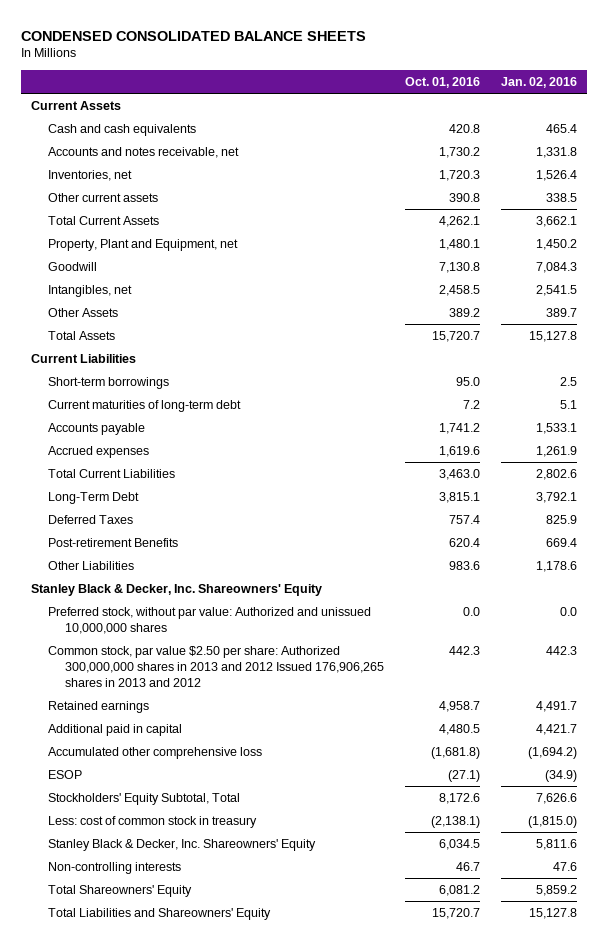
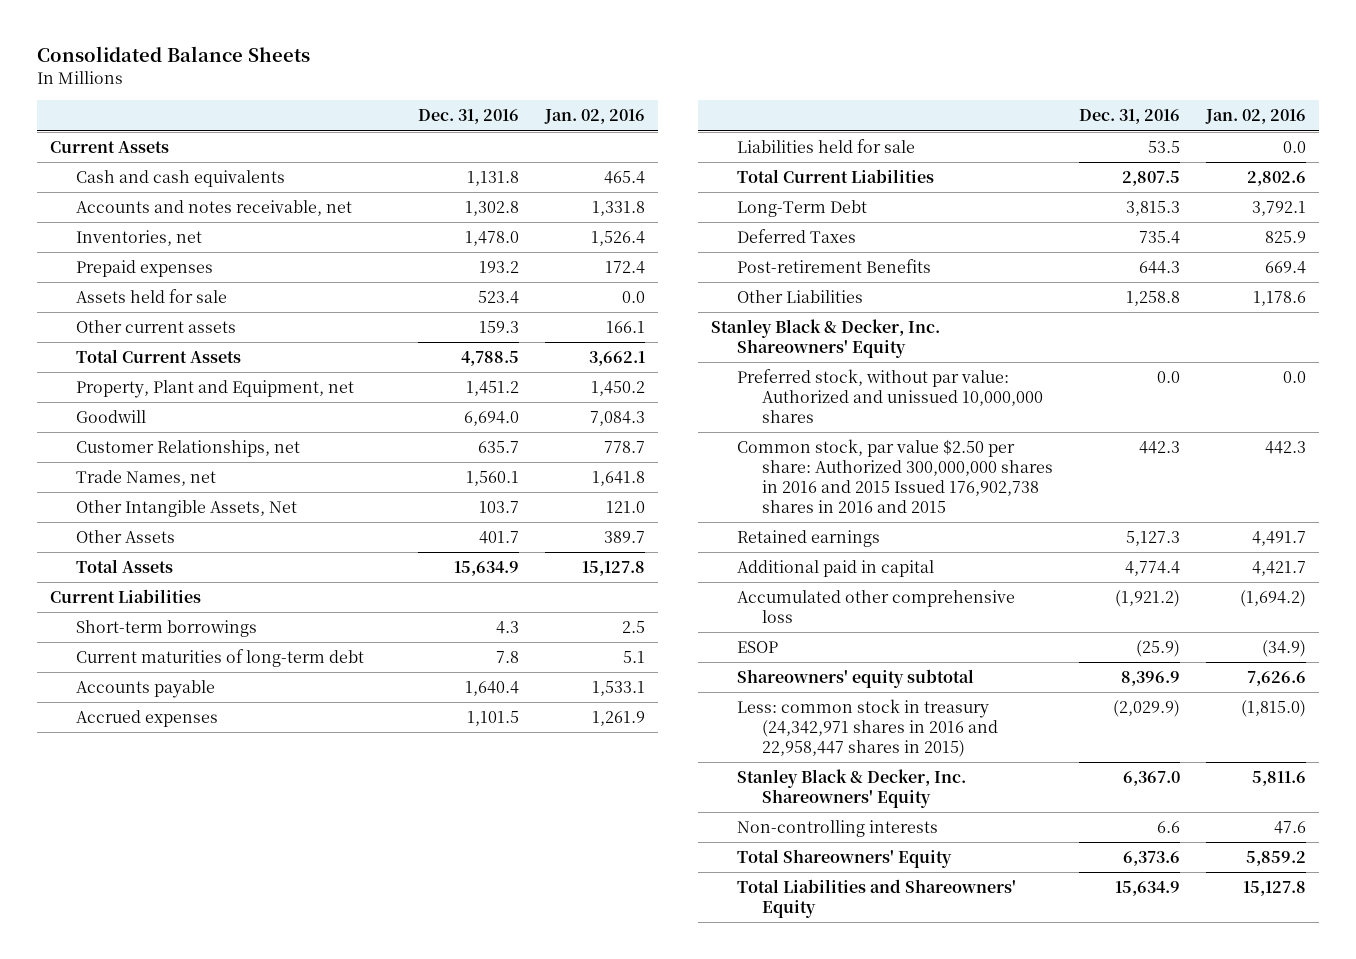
[21,30,367,41] CONDENSED CONSOLIDATED BALANCE SHEETS -> [37,46,311,63] Consolidated Balance Sheets
[404,76,480,88] Oct. 01, 2016 -> none
none -> [417,109,519,125] Dec. 31, 2016
none -> [75,260,213,278] Prepaid expenses
none -> [75,289,227,304] Assets held for sale
[545,192,577,202] 338.5 -> [605,321,645,334] 166.1
[48,284,133,297] Intangibles, net -> none
none -> [75,440,300,458] Customer Relationships, net
none -> [75,470,216,487] Trade Names, net
none -> [75,500,297,518] Other Intangible Assets, Net
none -> [736,139,915,154] Liabilities held for sale
[48,645,385,687] Common stock, par value $2.50 per share: Authorized 300,000,000 shares in 2013 and 2012 Issued 176,906,265 shares in 2013 and 2012 -> [736,439,1054,514] Common stock, par value $2.50 per share: Authorized 300,000,000 shares in 2016 and 2015 Issued 176,902,738 shares in 2016 and 2015
[48,792,241,805] Stockholders' Equity Subtotal, Total -> [736,669,974,689] Shareowners' equity subtotal
[48,815,258,828] Less: cost of common stock in treasury -> [736,699,999,758] Less: common stock in treasury (24,342,971 shares in 2016 and 22,958,447 shares in 2015)

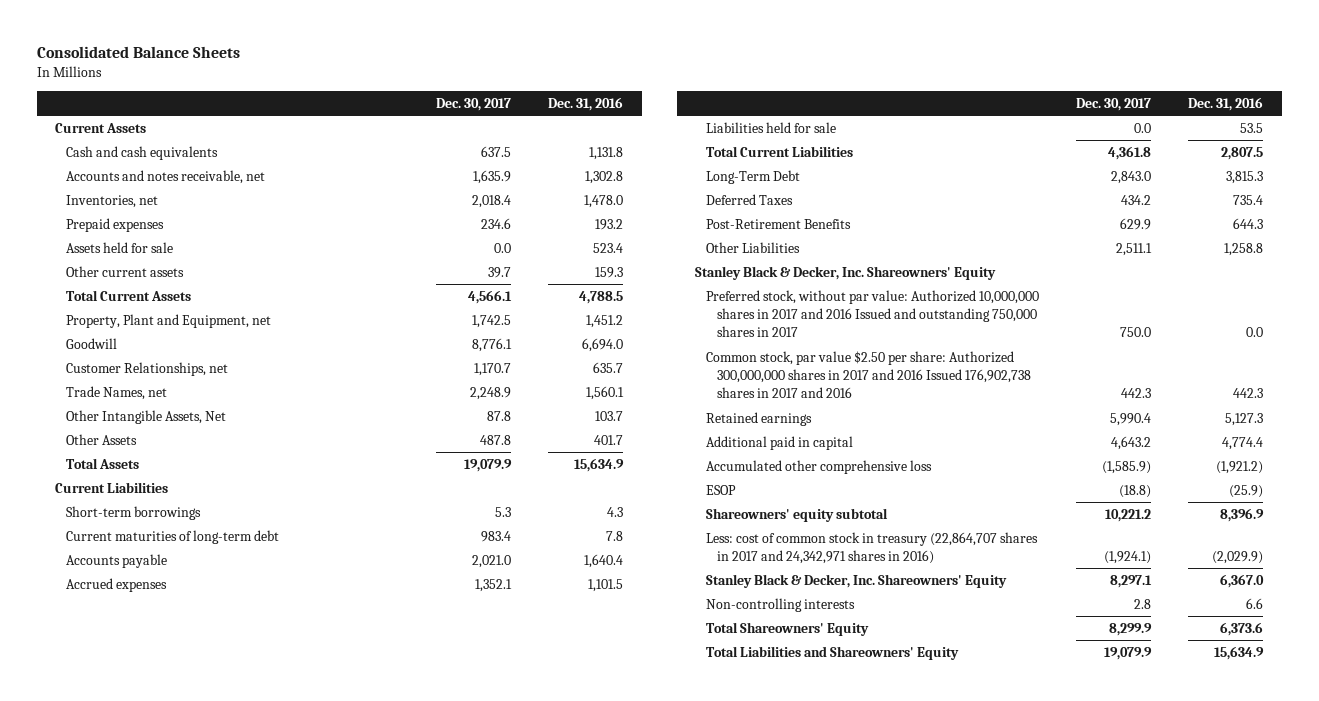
[543,109,645,125] Jan. 02, 2016 -> none
none -> [436,98,512,112] Dec. 30, 2017
[736,259,931,274] Post-retirement Benefits -> [705,218,851,229] Post-Retirement Benefits
[736,369,1044,424] Preferred stock, without par value: Authorized and unissued 10,000,000 shares -> [705,289,1039,338] Preferred stock, without par value: Authorized 10,000,000 shares in 2017 and 2016 Issued and outstanding 750,000 shares in 2017
[736,439,1054,514] Common stock, par value $2.50 per share: Authorized 300,000,000 shares in 2016 and 2015 Issued 176,902,738 shares in 2016 and 2015 -> [705,350,1031,399] Common stock, par value $2.50 per share: Authorized 300,000,000 shares in 2017 and 2016 Issued 176,902,738 shares in 2017 and 2016
[736,699,999,758] Less: common stock in treasury (24,342,971 shares in 2016 and 22,958,447 shares in 2015) -> [705,531,1038,564] Less: cost of common stock in treasury (22,864,707 shares in 2017 and 24,342,971 shares in 2016)

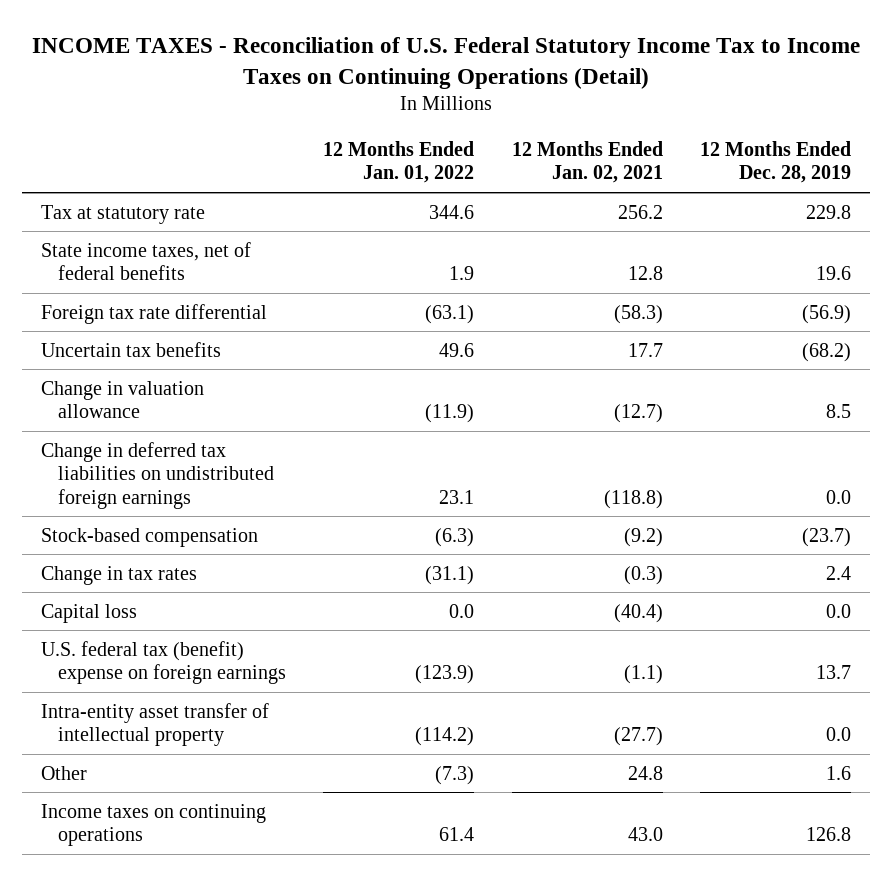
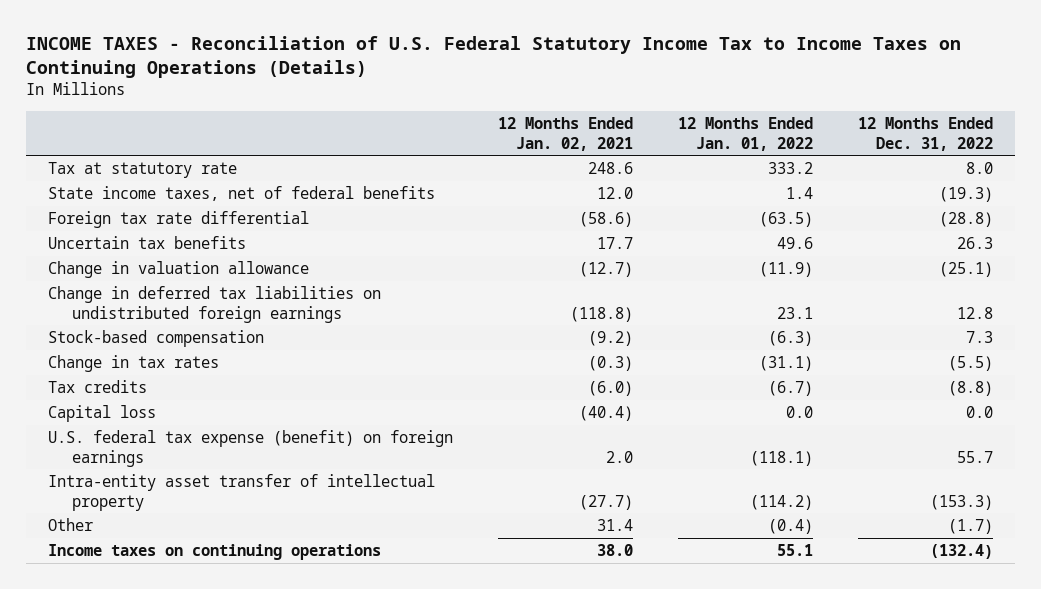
[32,36,861,89] INCOME TAXES - Reconciliation of U.S. Federal Statutory Income Tax to Income Taxes on Continuing Operations (Detail) -> [25,36,961,79] INCOME TAXES - Reconciliation of U.S. Federal Statutory Income Tax to Income Taxes on Continuing Operations (Details)
[700,140,852,184] 12 Months Ended Dec. 28, 2019 -> none
none -> [857,116,993,151] 12 Months Ended Dec. 31, 2022
[429,204,475,219] 344.6 -> [767,161,813,174] 333.2
[617,204,663,219] 256.2 -> [588,161,634,174] 248.6
[449,266,475,281] 1.9 -> [785,186,813,199] 1.4
[627,266,663,281] 12.8 -> [597,186,634,199] 12.0
[425,304,475,324] (63.1) -> [758,211,813,227] (63.5)
[613,304,663,324] (58.3) -> [579,211,634,227] (58.6)
none -> [48,379,148,393] Tax credits
[40,640,286,685] U.S. federal tax (benefit) expense on foreign earnings -> [48,429,454,467] U.S. federal tax expense (benefit) on foreign earnings
[415,665,475,685] (123.9) -> [749,450,813,466] (118.1)
[623,665,663,685] (1.1) -> [606,450,634,463] 2.0
[435,765,475,785] (7.3) -> [767,518,813,534] (0.4)
[627,765,663,780] 24.8 -> [597,518,634,531] 31.4
[439,827,475,842] 61.4 -> [776,543,813,556] 55.1
[627,827,663,842] 43.0 -> [597,543,634,556] 38.0

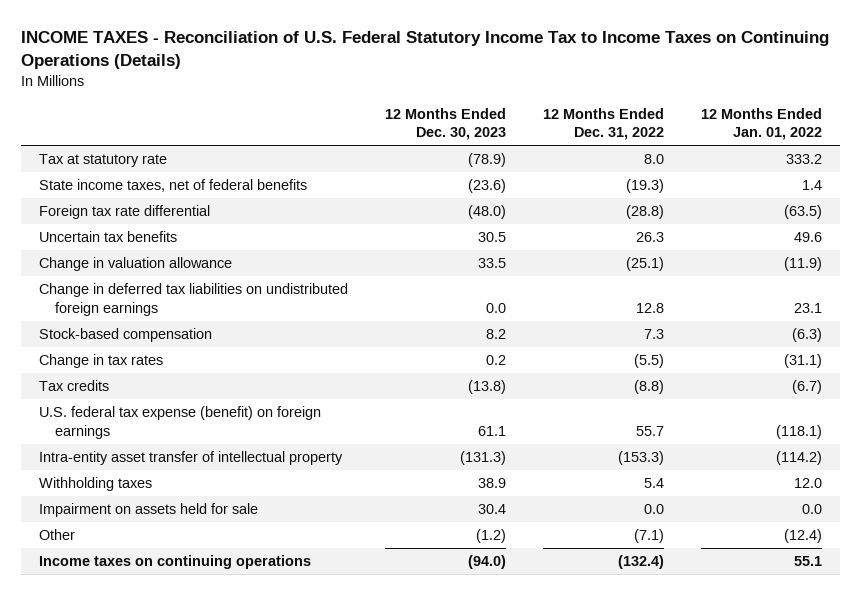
[498,116,634,151] 12 Months Ended Jan. 02, 2021 -> none
none -> [385,107,507,141] 12 Months Ended Dec. 30, 2023
[48,404,157,422] Capital loss -> none
none -> [39,477,153,492] Withholding taxes
none -> [39,503,259,518] Impairment on assets held for sale
[767,518,813,534] (0.4) -> [783,529,822,544] (12.4)
[947,518,993,534] (1.7) -> [633,529,664,544] (7.1)

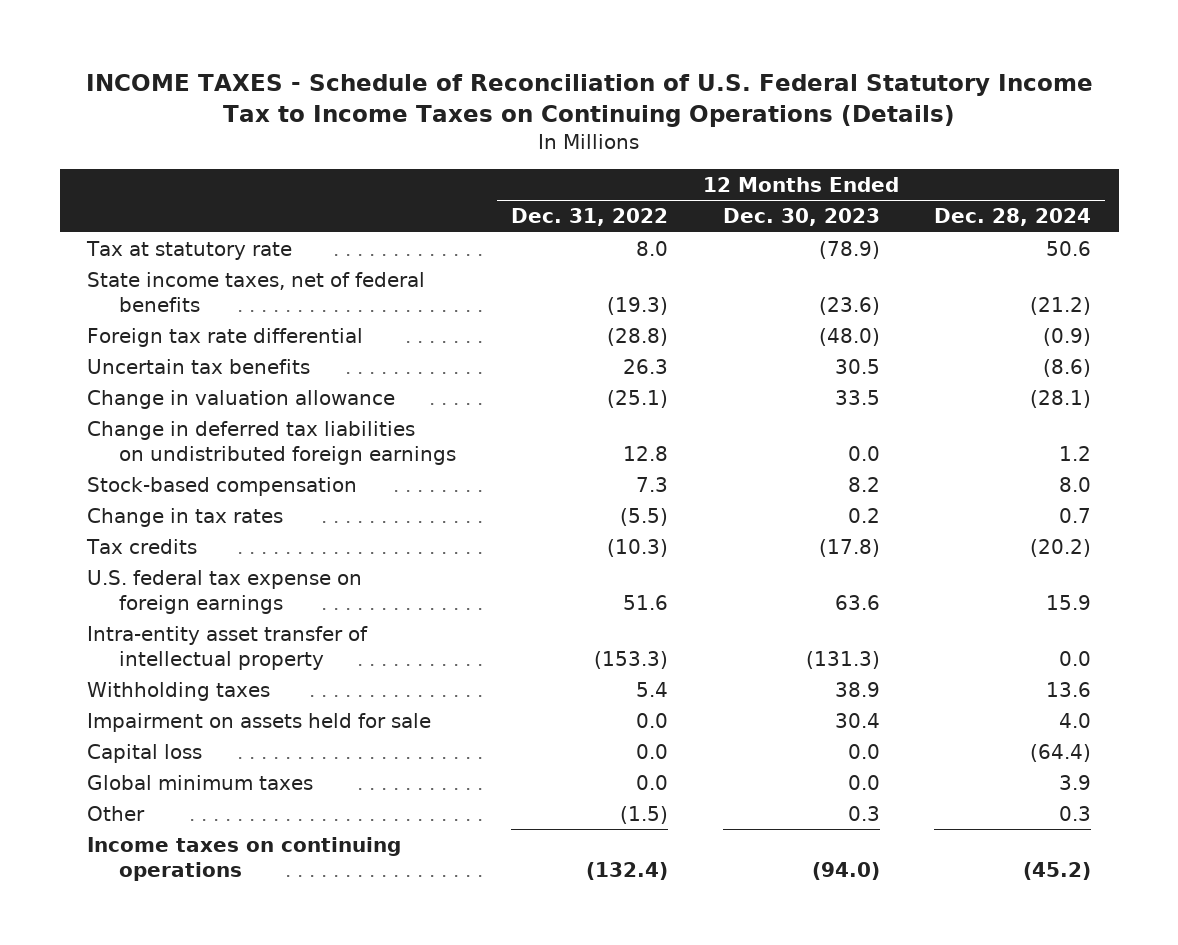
[20,31,829,70] INCOME TAXES - Reconciliation of U.S. Federal Statutory Income Tax to Income Taxes on Continuing Operations (Details) -> [86,73,1094,128] INCOME TAXES - Schedule of Reconciliation of U.S. Federal Statutory Income Tax to Income Taxes on Continuing Operations (Details)
[700,107,822,141] 12 Months Ended Jan. 01, 2022 -> none
none -> [934,208,1092,227] Dec. 28, 2024
[468,380,507,395] (13.8) -> [818,538,880,557] (17.8)
[633,380,664,395] (8.8) -> [606,538,668,557] (10.3)
[39,406,322,439] U.S. federal tax expense (benefit) on foreign earnings -> [87,569,363,614] U.S. federal tax expense on foreign earnings
[478,425,507,436] 61.1 -> [834,594,880,610] 63.6
[635,425,664,436] 55.7 -> [622,594,668,610] 51.6
none -> [87,743,203,763] Capital loss
none -> [87,774,314,790] Global minimum taxes
[476,529,507,544] (1.2) -> [847,805,880,821] 0.3
[633,529,664,544] (7.1) -> [619,805,668,824] (1.5)

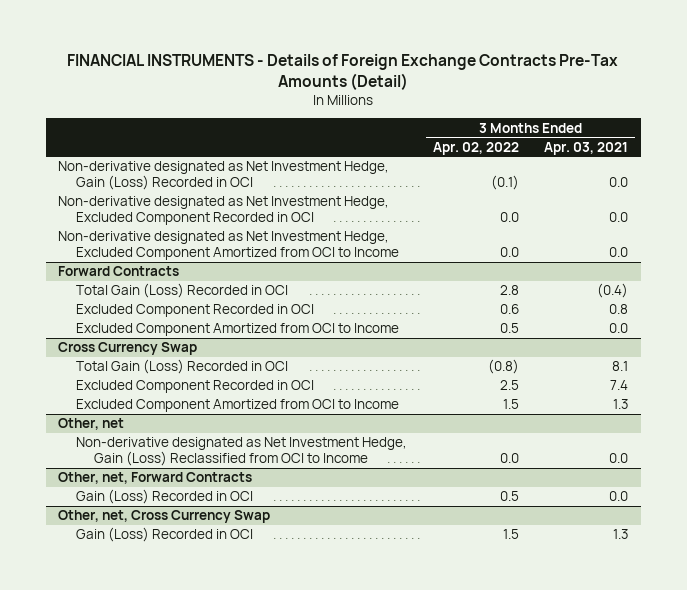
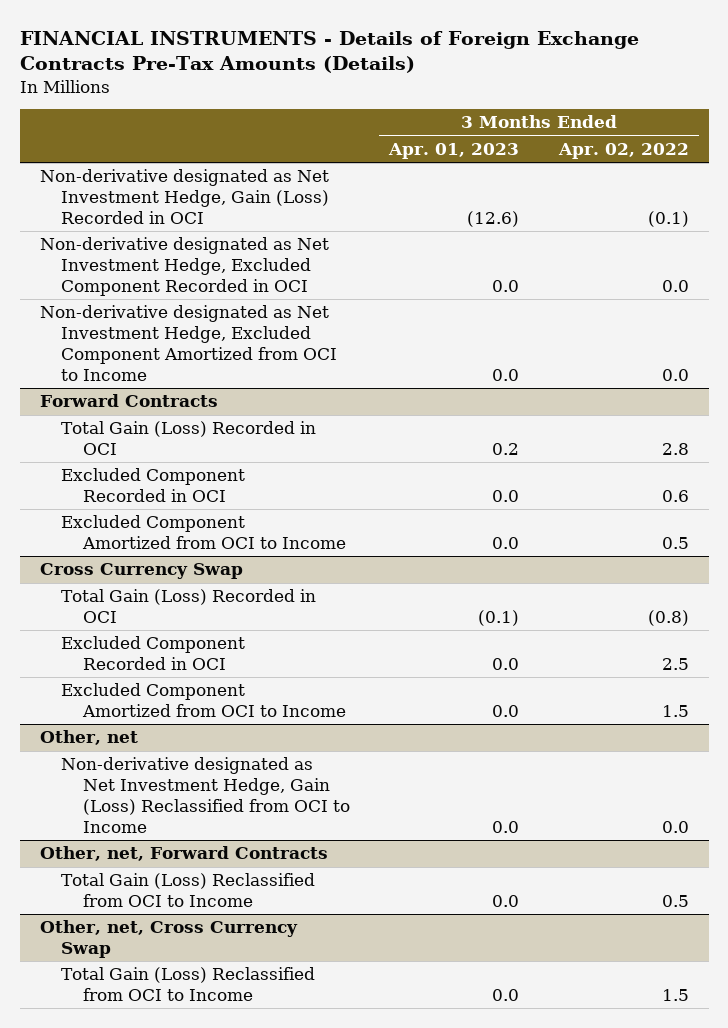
[67,54,619,90] FINANCIAL INSTRUMENTS - Details of Foreign Exchange Contracts Pre-Tax Amounts (Detail) -> [19,31,639,74] FINANCIAL INSTRUMENTS - Details of Foreign Exchange Contracts Pre-Tax Amounts (Details)
[544,141,629,155] Apr. 03, 2021 -> none
none -> [388,142,520,159] Apr. 01, 2023
[76,489,254,505] Gain (Loss) Recorded in OCI -> [61,873,316,908] Total Gain (Loss) Reclassified from OCI to Income
[76,527,254,543] Gain (Loss) Recorded in OCI -> [61,967,316,1002] Total Gain (Loss) Reclassified from OCI to Income

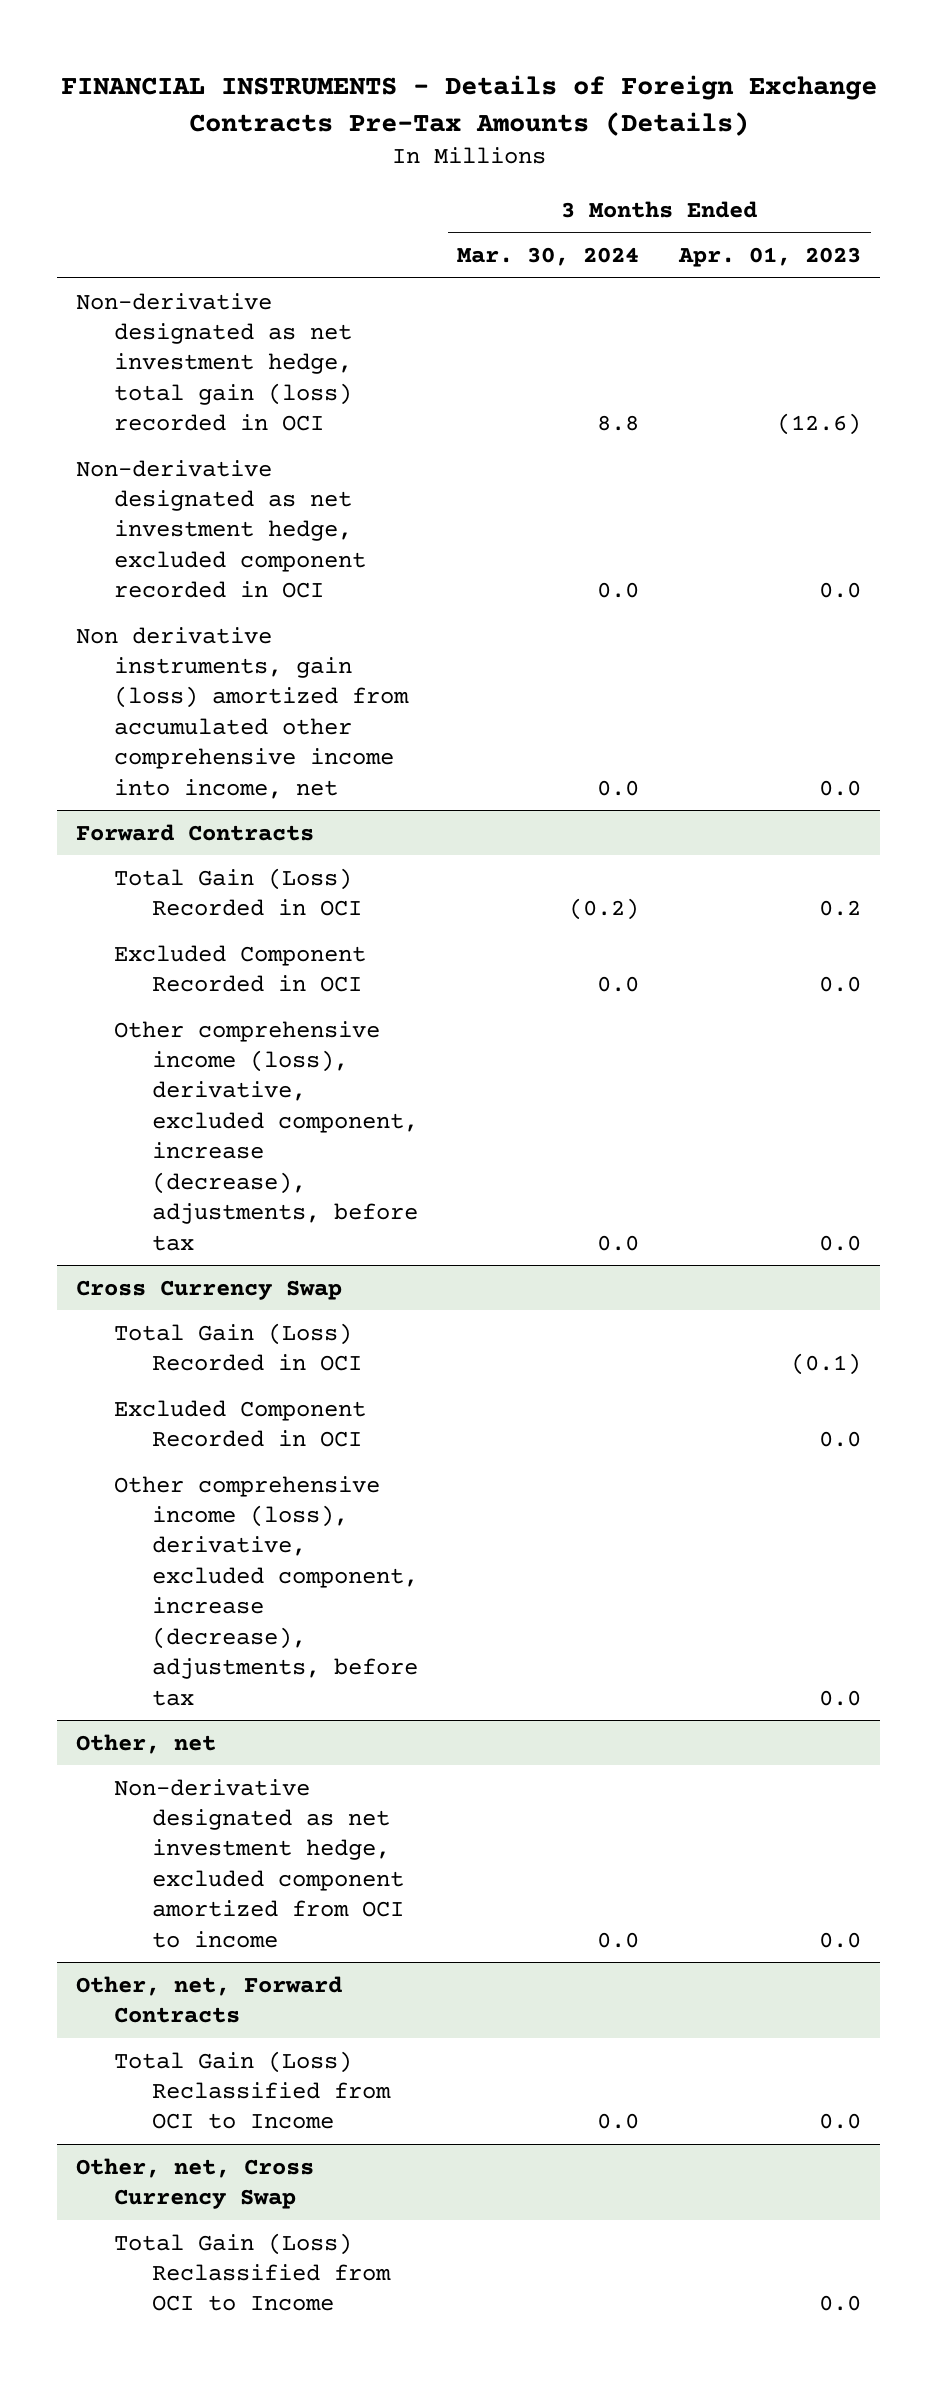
[557,142,689,159] Apr. 02, 2022 -> none
none -> [457,247,640,267] Mar. 30, 2024
[39,169,330,224] Non-derivative designated as Net Investment Hedge, Gain (Loss) Recorded in OCI -> [76,292,353,432] Non-derivative designated as net investment hedge, total gain (loss) recorded in OCI
[39,237,329,296] Non-derivative designated as Net Investment Hedge, Excluded Component Recorded in OCI -> [76,459,367,599] Non-derivative designated as net investment hedge, excluded component recorded in OCI
[39,305,338,381] Non-derivative designated as Net Investment Hedge, Excluded Component Amortized from OCI to Income -> [76,626,410,799] Non derivative instruments, gain (loss) amortized from accumulated other comprehensive income into income, net
[61,515,346,550] Excluded Component Amortized from OCI to Income -> [114,1020,418,1251] Other comprehensive income (loss), derivative, excluded component, increase (decrease), adjustments, before tax
[61,683,346,718] Excluded Component Amortized from OCI to Income -> [114,1475,418,1706] Other comprehensive income (loss), derivative, excluded component, increase (decrease), adjustments, before tax
[61,757,350,833] Non-derivative designated as Net Investment Hedge, Gain (Loss) Reclassified from OCI to Income -> [114,1778,404,1948] Non-derivative designated as net investment hedge, excluded component amortized from OCI to income

